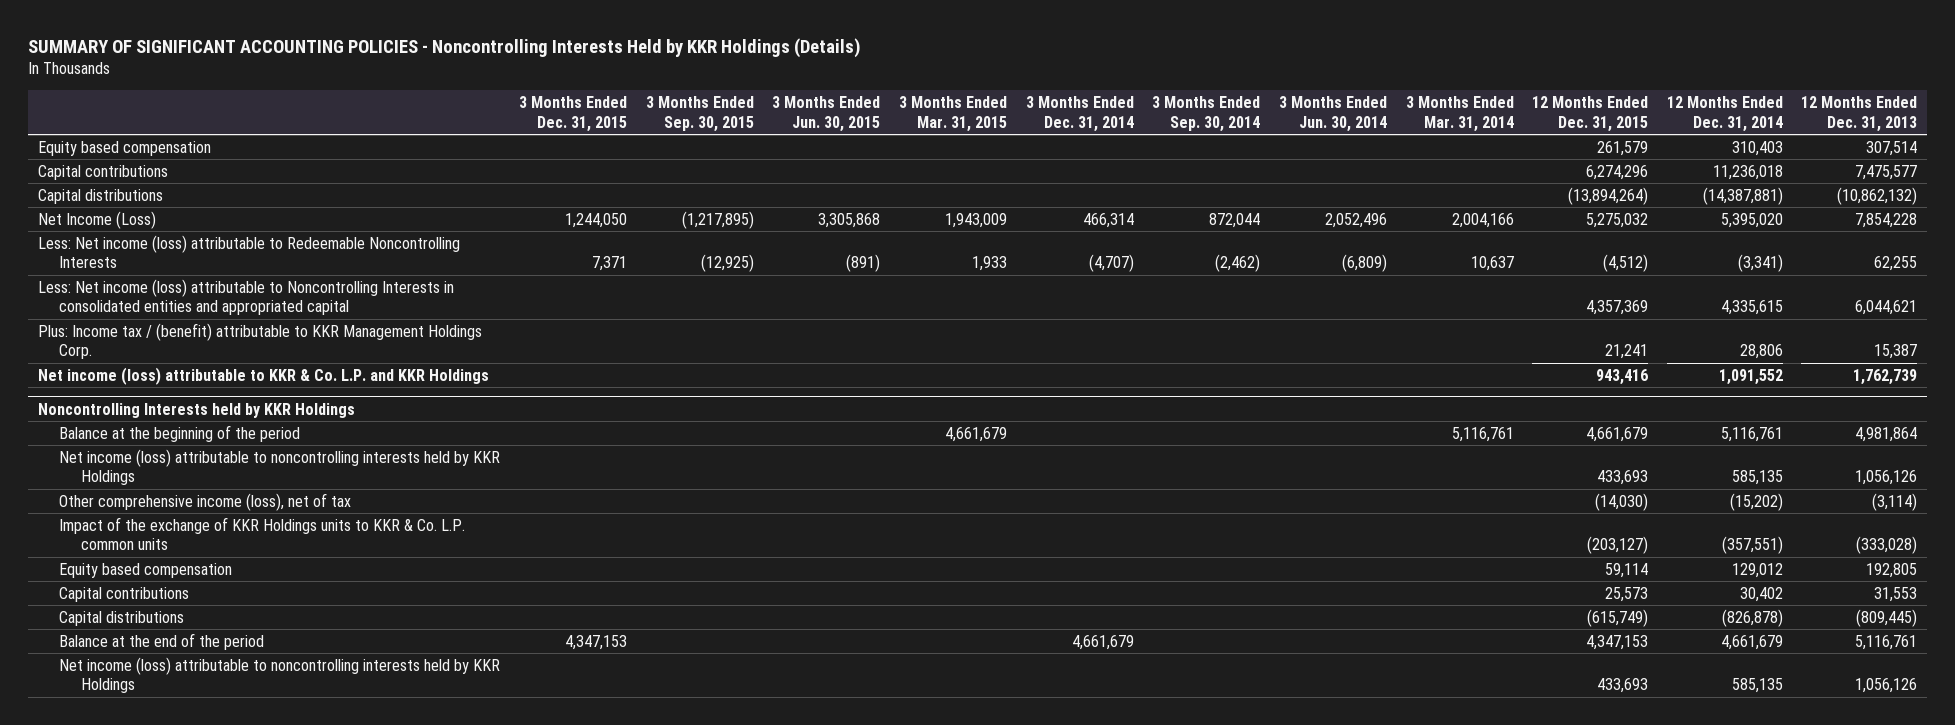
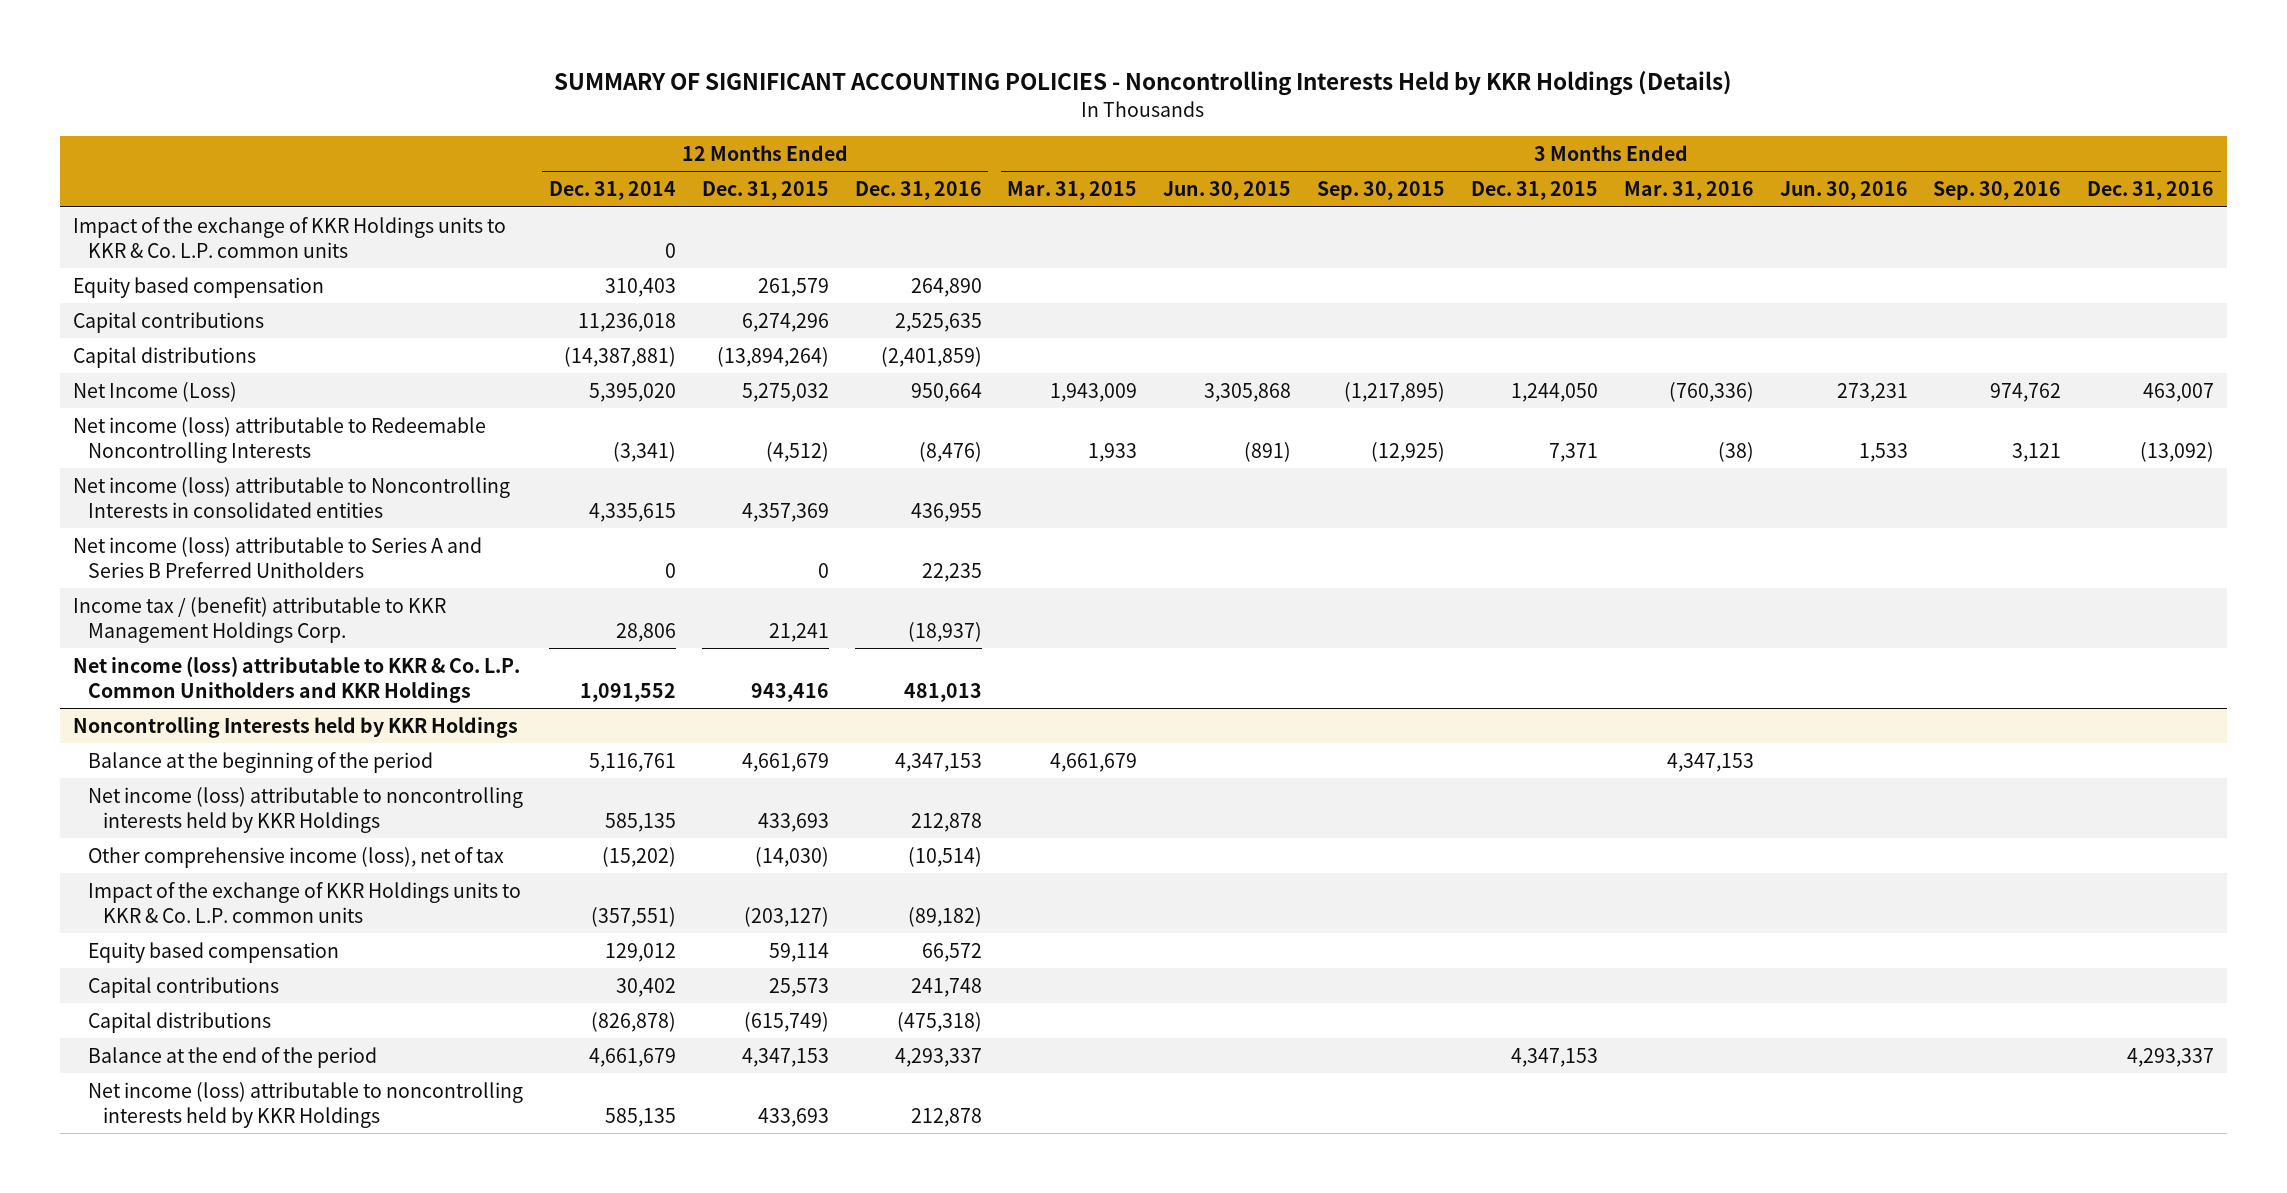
[1025,96,1134,132] 3 Months Ended Dec. 31, 2014 -> none
[1152,96,1261,132] 3 Months Ended Sep. 30, 2014 -> none
[1278,96,1387,132] 3 Months Ended Jun. 30, 2014 -> none
[1405,96,1514,132] 3 Months Ended Mar. 31, 2014 -> none
[1801,96,1918,132] 12 Months Ended Dec. 31, 2013 -> none
none -> [854,181,982,201] Dec. 31, 2016
none -> [1623,181,1754,201] Mar. 31, 2016
none -> [1779,181,1908,201] Jun. 30, 2016
none -> [1933,181,2062,201] Sep. 30, 2016
none -> [2087,181,2215,201] Dec. 31, 2016
none -> [72,216,506,258] Impact of the exchange of KKR Holdings units to KKR & Co. L.P. common units
[37,234,460,269] Less: Net income (loss) attributable to Redeemable Noncontrolling Interests -> [72,416,486,463] Net income (loss) attributable to Redeemable Noncontrolling Interests
[37,278,454,316] Less: Net income (loss) attributable to Noncontrolling Interests in consolidated entities and appropriated capital -> [72,476,510,518] Net income (loss) attributable to Noncontrolling Interests in consolidated entities
none -> [72,536,482,578] Net income (loss) attributable to Series A and Series B Preferred Unitholders
[37,322,482,360] Plus: Income tax / (benefit) attributable to KKR Management Holdings Corp. -> [72,596,446,643] Income tax / (benefit) attributable to KKR Management Holdings Corp.
[37,366,489,385] Net income (loss) attributable to KKR & Co. L.P. and KKR Holdings -> [72,655,520,703] Net income (loss) attributable to KKR & Co. L.P. Common Unitholders and KKR Holdings

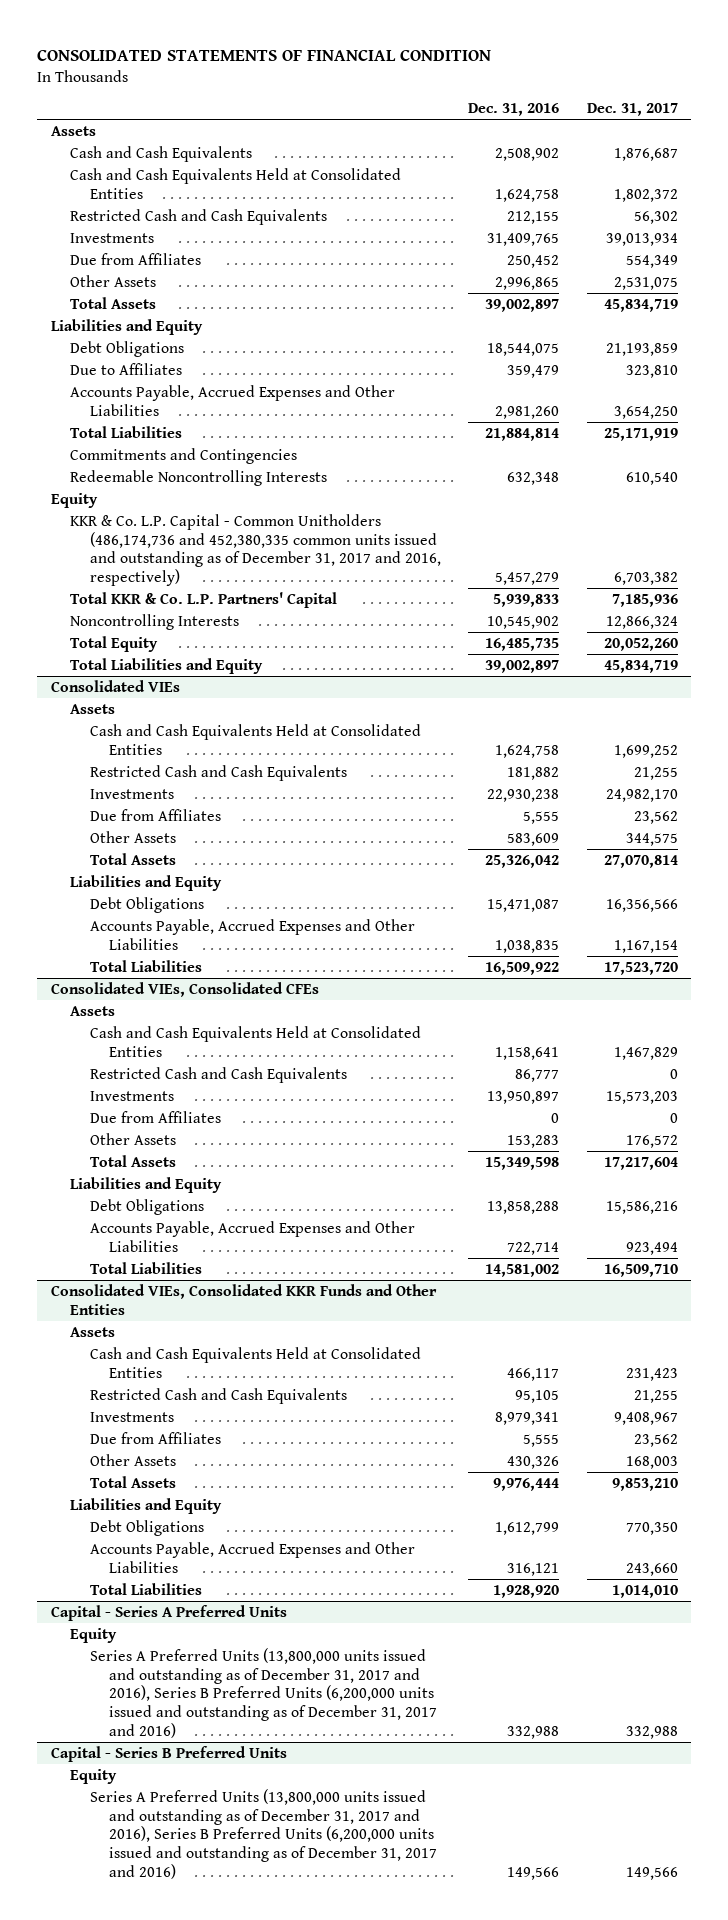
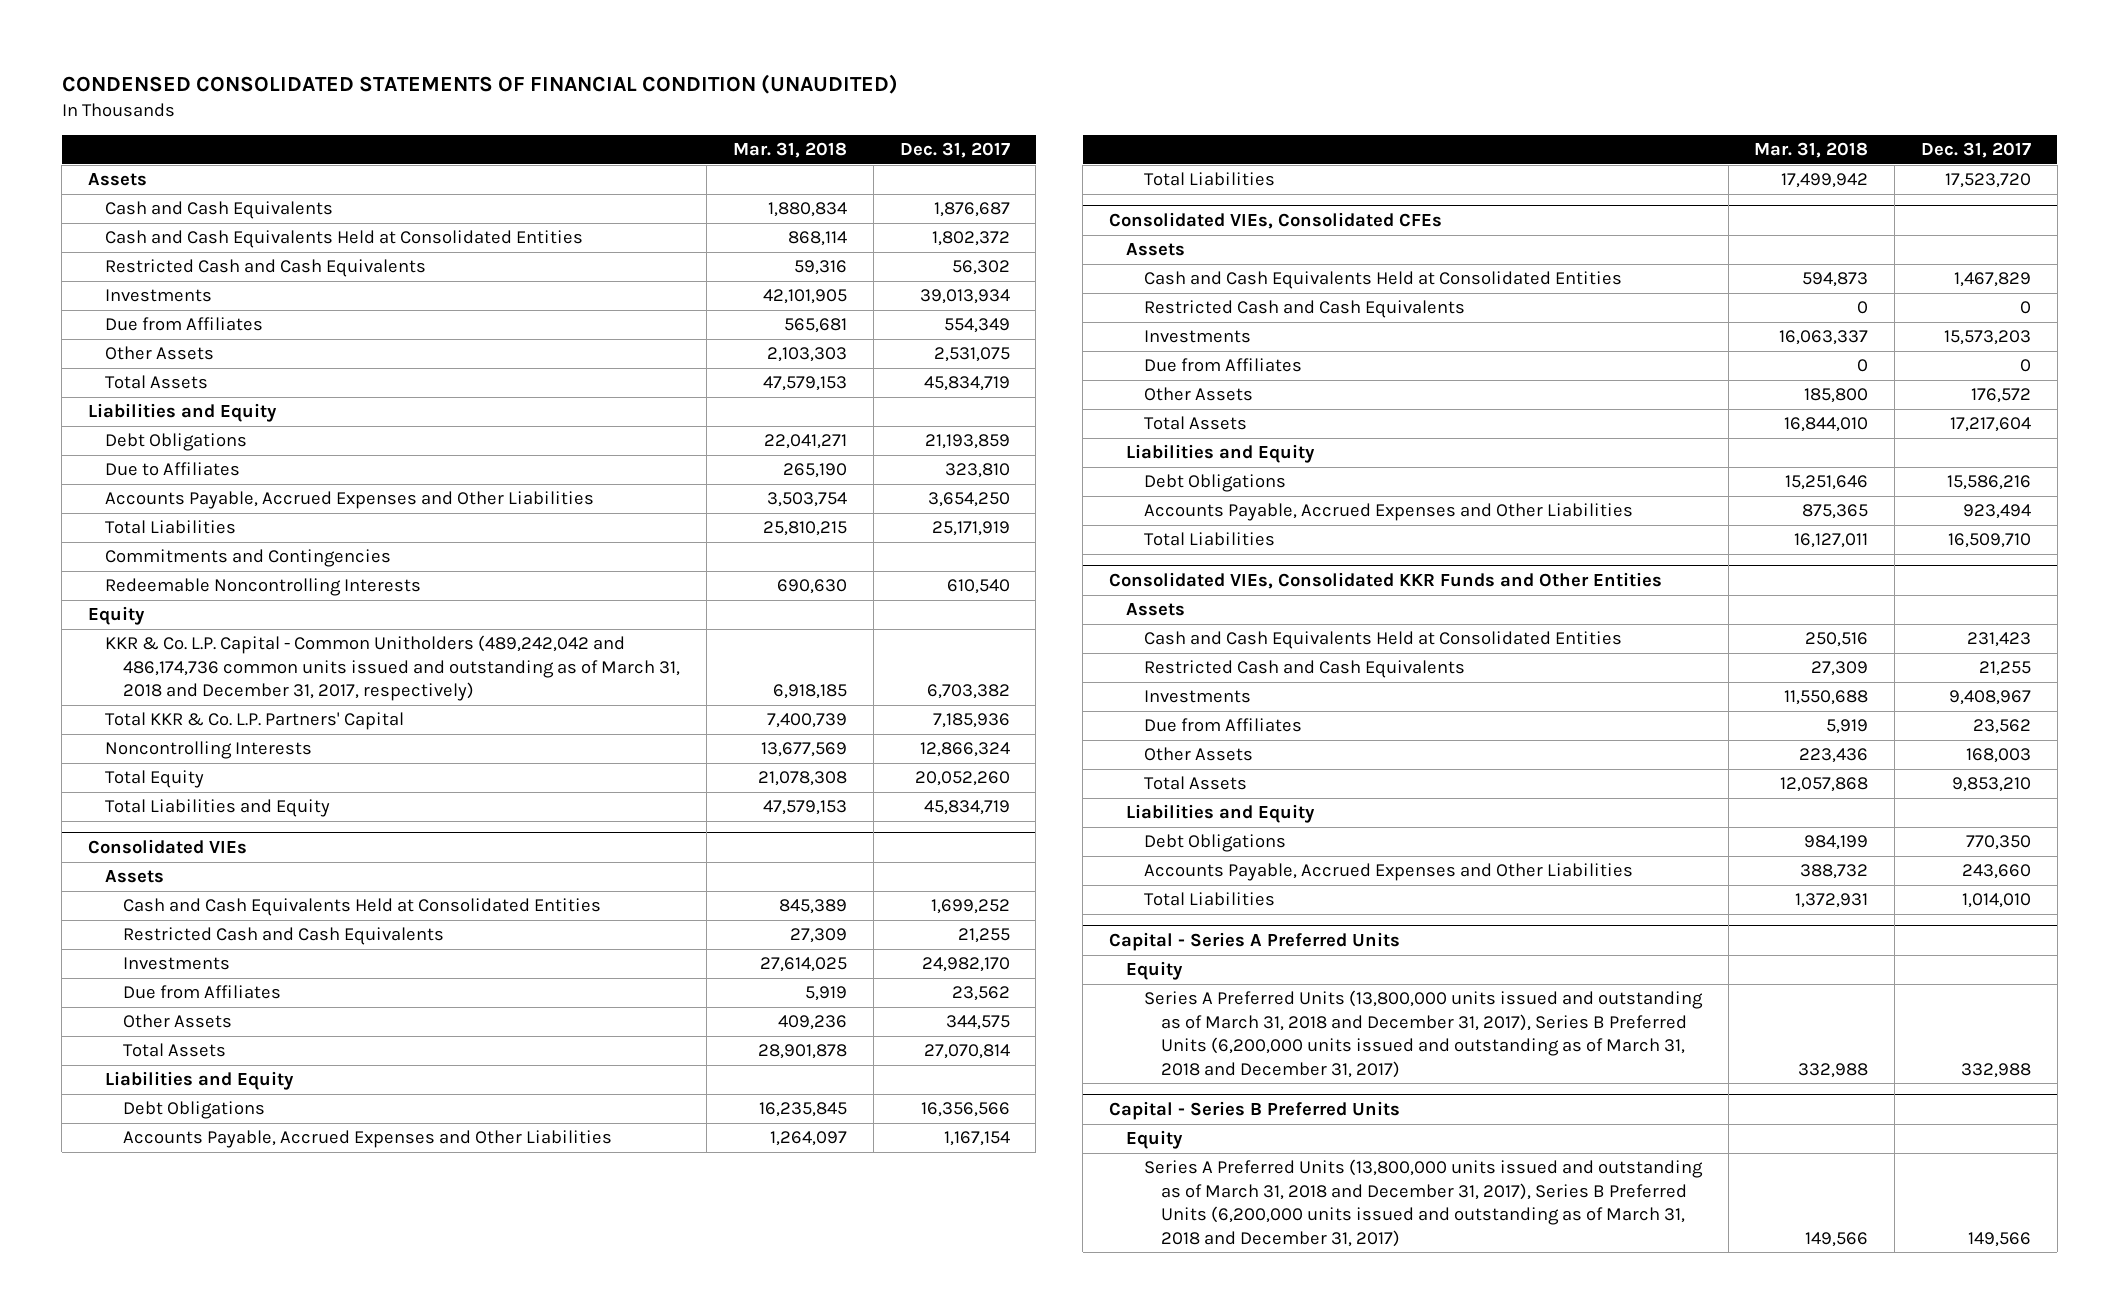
[37,49,492,61] CONSOLIDATED STATEMENTS OF FINANCIAL CONDITION -> [61,73,898,94] CONDENSED CONSOLIDATED STATEMENTS OF FINANCIAL CONDITION (UNAUDITED)
[468,102,560,116] Dec. 31, 2016 -> none
none -> [733,142,848,159] Mar. 31, 2018
[70,514,441,586] KKR & Co. L.P. Capital - Common Unitholders (486,174,736 and 452,380,335 common units issued and outstanding as of December 31, 2017 and 2016, respectively) -> [105,635,680,702] KKR & Co. L.P. Capital - Common Unitholders (489,242,042 and 486,174,736 common units issued and outstanding as of March 31, 2018 and December 31, 2017, respectively)
[89,1648,437,1738] Series A Preferred Units (13,800,000 units issued and outstanding as of December 31, 2017 and 2016), Series B Preferred Units (6,200,000 units issued and outstanding as of December 31, 2017 and 2016) -> [1143,990,1703,1078] Series A Preferred Units (13,800,000 units issued and outstanding as of March 31, 2018 and December 31, 2017), Series B Preferred Units (6,200,000 units issued and outstanding as of March 31, 2018 and December 31, 2017)
[89,1789,437,1879] Series A Preferred Units (13,800,000 units issued and outstanding as of December 31, 2017 and 2016), Series B Preferred Units (6,200,000 units issued and outstanding as of December 31, 2017 and 2016) -> [1143,1159,1703,1247] Series A Preferred Units (13,800,000 units issued and outstanding as of March 31, 2018 and December 31, 2017), Series B Preferred Units (6,200,000 units issued and outstanding as of March 31, 2018 and December 31, 2017)

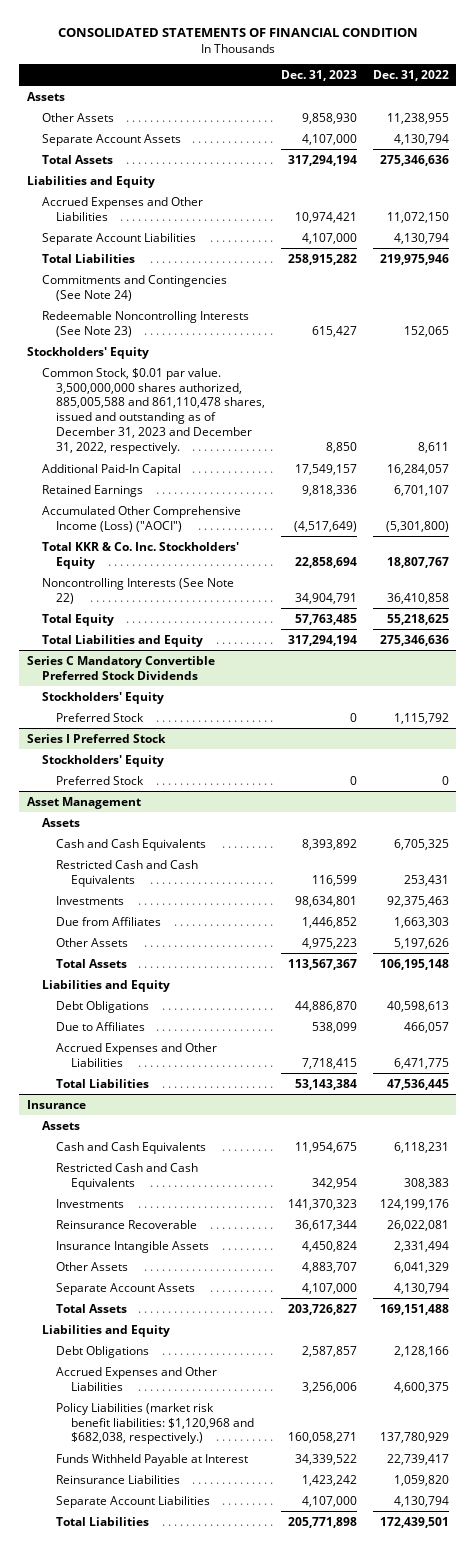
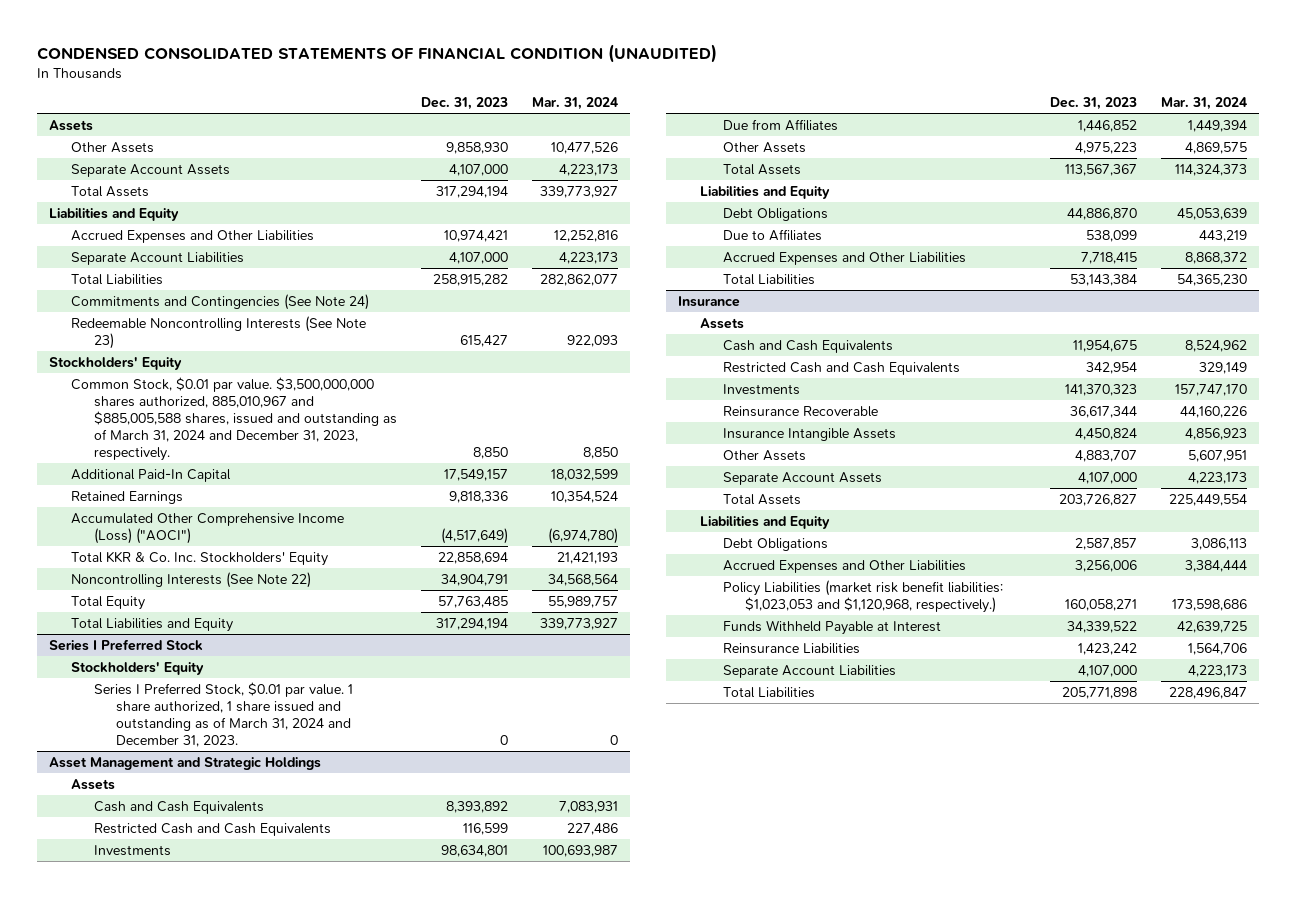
[57,28,418,38] CONSOLIDATED STATEMENTS OF FINANCIAL CONDITION -> [36,43,717,63] CONDENSED CONSOLIDATED STATEMENTS OF FINANCIAL CONDITION (UNAUDITED)
[372,69,449,81] Dec. 31, 2022 -> none
none -> [532,97,619,111] Mar. 31, 2024
[41,367,266,454] Common Stock, $0.01 par value. 3,500,000,000 shares authorized, 885,005,588 and 861,110,478 shares, issued and outstanding as of December 31, 2023 and December 31, 2022, respectively. -> [71,376,397,462] Common Stock, $0.01 par value. $3,500,000,000 shares authorized, 885,010,967 and $885,005,588 shares, issued and outstanding as of March 31, 2024 and December 31, 2023, respectively.
[27,655,216,680] Series C Mandatory Convertible Preferred Stock Dividends -> none
[41,691,164,704] Stockholders' Equity -> none
[56,712,145,722] Preferred Stock -> none
[27,796,142,809] Asset Management -> none
[56,775,145,785] Preferred Stock -> [93,681,353,748] Series I Preferred Stock, $0.01 par value. 1 share authorized, 1 share issued and outstanding as of March 31, 2024 and December 31, 2023.
none -> [48,756,321,770] Asset Management and Strategic Holdings
[56,1402,254,1445] Policy Liabilities (market risk benefit liabilities: $1,120,968 and $682,038, respectively.) -> [722,579,1003,613] Policy Liabilities (market risk benefit liabilities: $1,023,053 and $1,120,968, respectively.)

